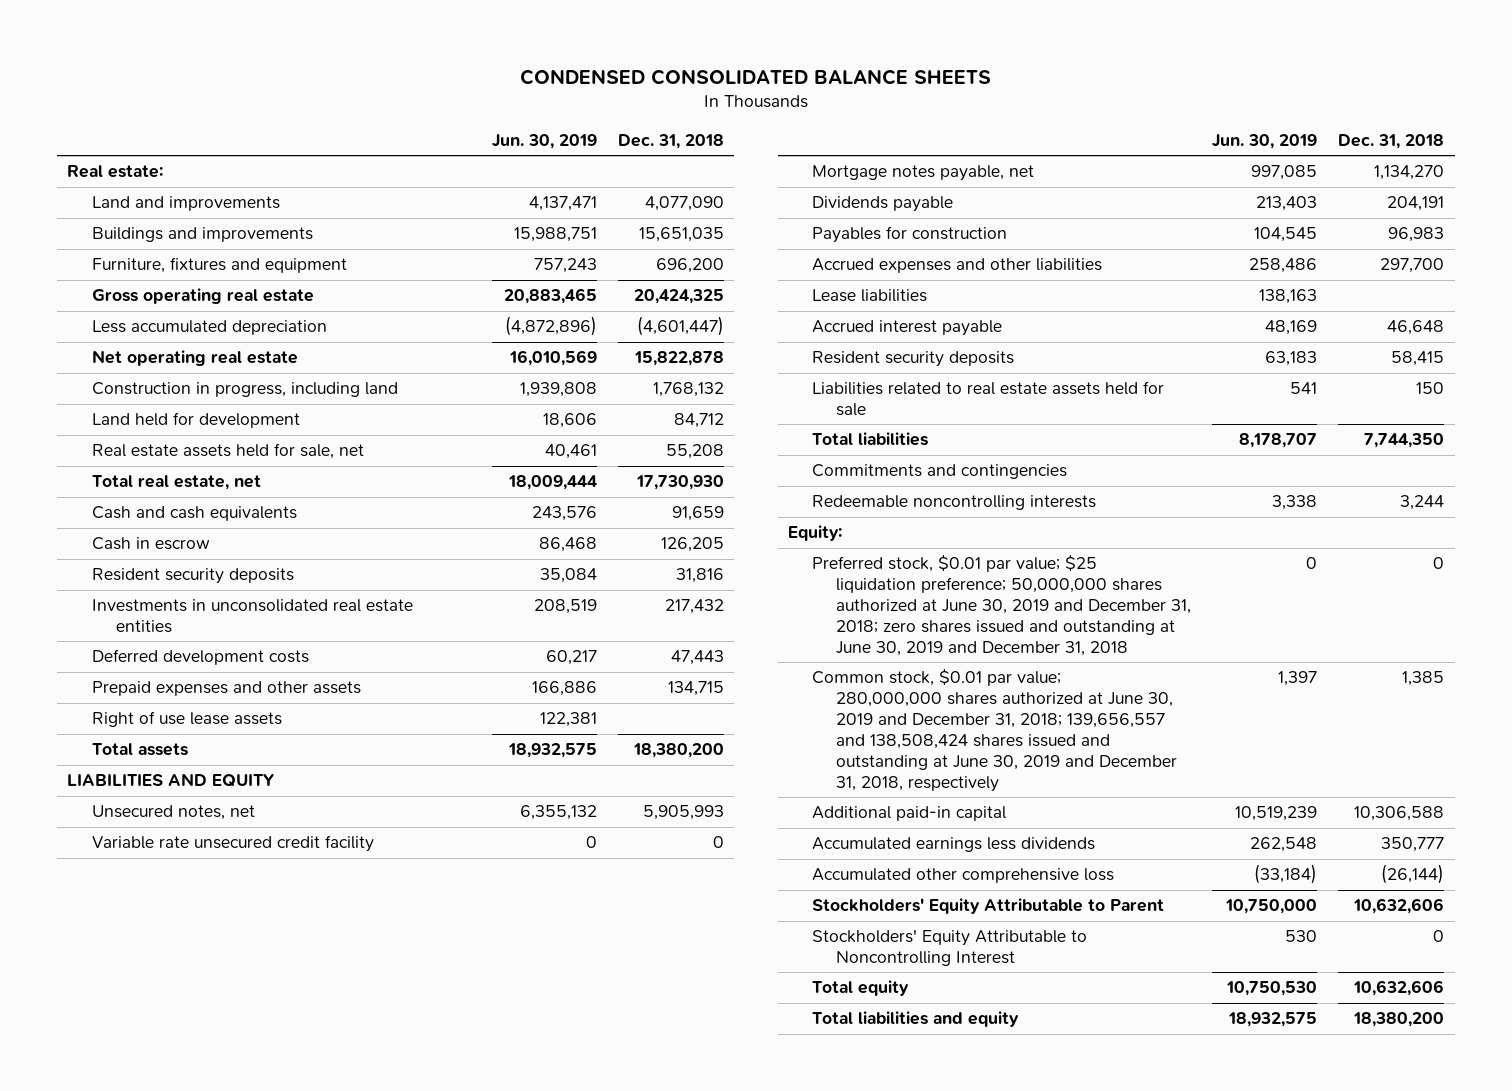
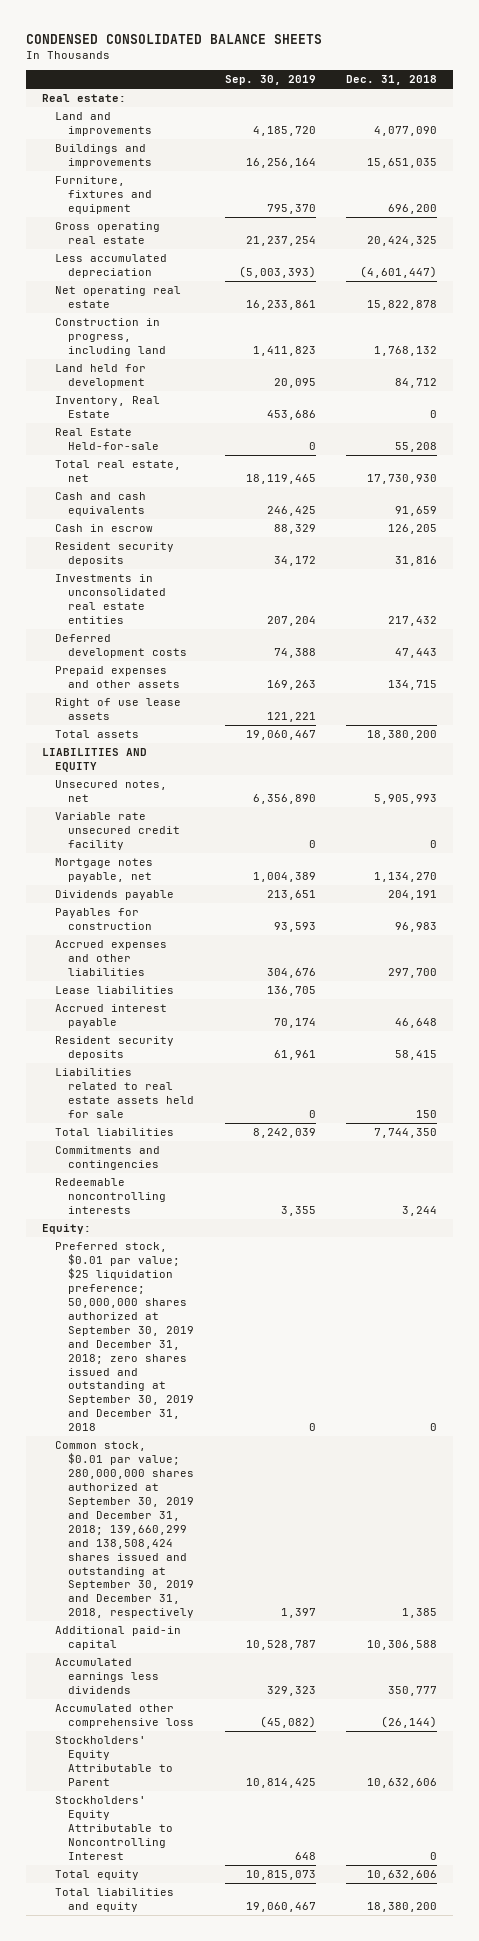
[491,133,597,149] Jun. 30, 2019 -> none
none -> [224,75,316,86] Sep. 30, 2019
none -> [54,396,160,419] Inventory, Real Estate
[91,443,364,460] Real estate assets held for sale, net -> [54,428,159,451] Real Estate Held-for-sale
[812,555,1192,656] Preferred stock, $0.01 par value; $25 liquidation preference; 50,000,000 shares authorized at June 30, 2019 and December 31, 2018; zero shares issued and outstanding at June 30, 2019 and December 31, 2018 -> [54,1242,194,1432] Preferred stock, $0.01 par value; $25 liquidation preference; 50,000,000 shares authorized at September 30, 2019 and December 31, 2018; zero shares issued and outstanding at September 30, 2019 and December 31, 2018
[812,669,1178,792] Common stock, $0.01 par value; 280,000,000 shares authorized at June 30, 2019 and December 31, 2018; 139,656,557 and 138,508,424 shares issued and outstanding at June 30, 2019 and December 31, 2018, respectively -> [54,1441,194,1619] Common stock, $0.01 par value; 280,000,000 shares authorized at September 30, 2019 and December 31, 2018; 139,660,299 and 138,508,424 shares issued and outstanding at September 30, 2019 and December 31, 2018, respectively

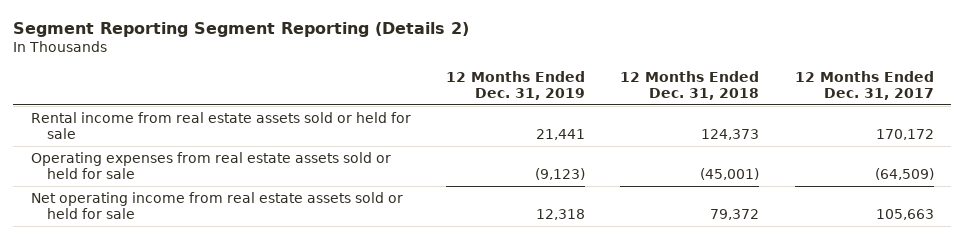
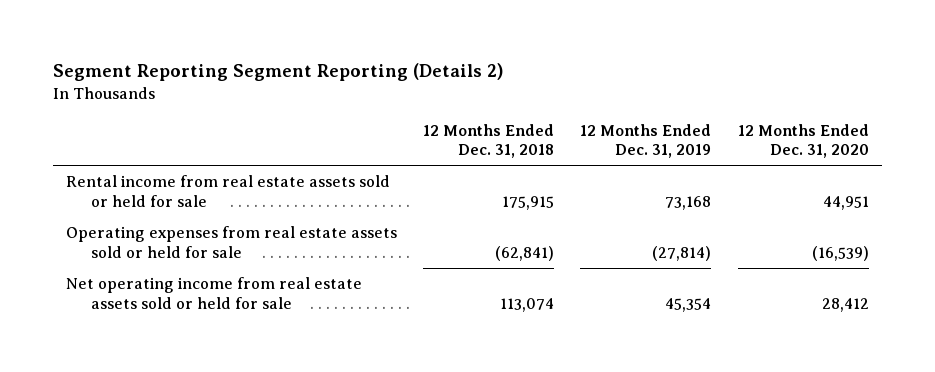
[794,70,934,100] 12 Months Ended Dec. 31, 2017 -> none
none -> [737,123,869,159] 12 Months Ended Dec. 31, 2020
[535,128,585,140] 21,441 -> [665,195,712,210] 73,168
[701,128,760,140] 124,373 -> [502,195,555,210] 175,915
[534,167,585,180] (9,123) -> [652,245,712,261] (27,814)
[700,167,760,180] (45,001) -> [495,245,555,261] (62,841)
[535,208,585,220] 12,318 -> [665,297,712,312] 45,354
[710,208,760,220] 79,372 -> [500,297,555,312] 113,074

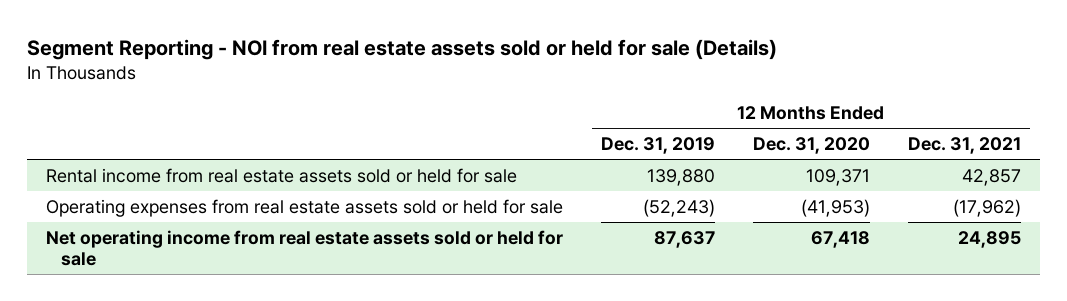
[52,63,504,82] Segment Reporting Segment Reporting (Details 2) -> [27,38,778,60] Segment Reporting - NOI from real estate assets sold or held for sale (Details)
[423,123,555,159] 12 Months Ended Dec. 31, 2018 -> none
none -> [907,137,1021,155] Dec. 31, 2021
[665,195,712,210] 73,168 -> [647,168,716,186] 139,880
[822,195,869,210] 44,951 -> [805,168,870,186] 109,371
[652,245,712,261] (27,814) -> [643,198,716,217] (52,243)
[811,245,869,261] (16,539) -> [800,198,870,217] (41,953)
[665,297,712,312] 45,354 -> [654,230,716,248] 87,637
[821,297,869,312] 28,412 -> [810,230,870,248] 67,418

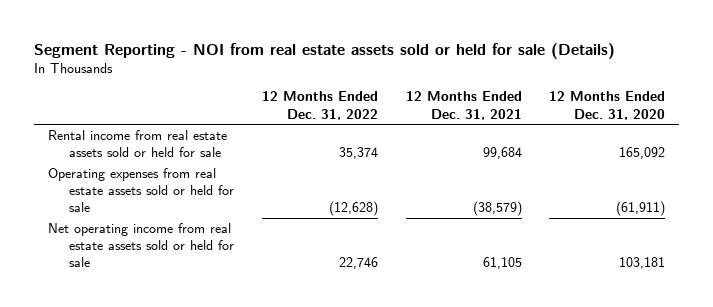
[601,137,716,155] Dec. 31, 2019 -> none
none -> [261,91,378,120] 12 Months Ended Dec. 31, 2022
[805,168,870,186] 109,371 -> [619,147,666,160] 165,092
[961,168,1021,186] 42,857 -> [482,147,522,160] 99,684
[800,198,870,217] (41,953) -> [616,201,666,217] (61,911)
[952,198,1021,217] (17,962) -> [472,201,522,217] (38,579)
[810,230,870,248] 67,418 -> [619,257,666,270] 103,181
[957,230,1021,248] 24,895 -> [482,257,522,270] 61,105

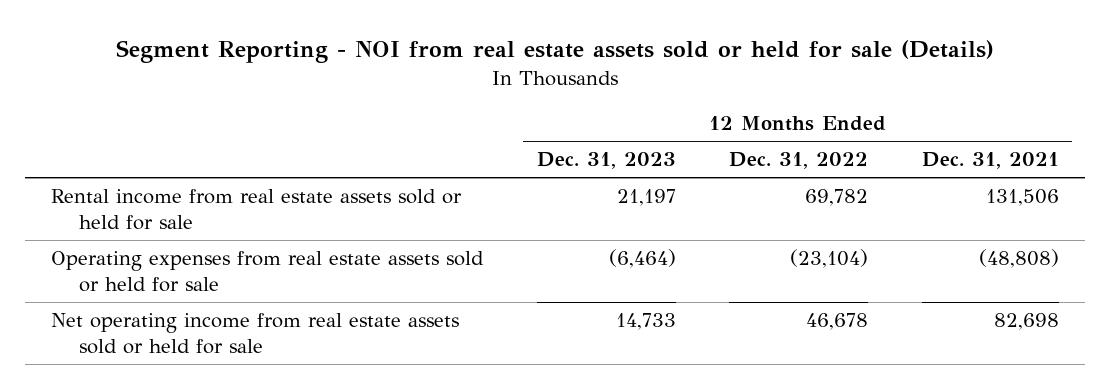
[549,91,666,120] 12 Months Ended Dec. 31, 2020 -> none
none -> [536,152,676,170] Dec. 31, 2023
[338,147,378,160] 35,374 -> [805,189,869,207] 69,782
[482,147,522,160] 99,684 -> [985,189,1059,207] 131,506
[328,201,378,217] (12,628) -> [790,249,869,269] (23,104)
[472,201,522,217] (38,579) -> [978,249,1059,269] (48,808)
[338,257,378,270] 22,746 -> [806,313,869,331] 46,678
[482,257,522,270] 61,105 -> [993,313,1059,331] 82,698

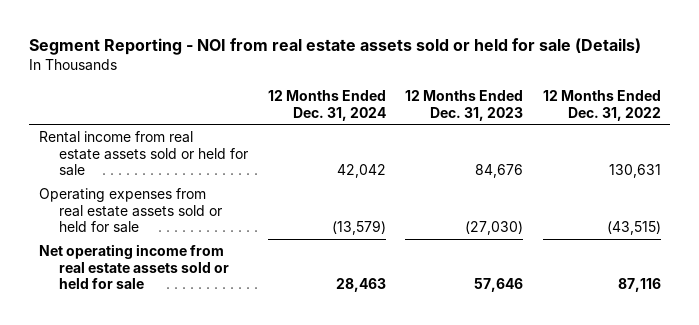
[921,152,1059,170] Dec. 31, 2021 -> none
none -> [267,90,386,121] 12 Months Ended Dec. 31, 2024
[616,189,676,207] 21,197 -> [475,164,524,179] 84,676
[805,189,869,207] 69,782 -> [608,164,661,179] 130,631
[608,249,676,269] (6,464) -> [465,221,524,236] (27,030)
[790,249,869,269] (23,104) -> [606,221,661,236] (43,515)
[615,313,676,331] 14,733 -> [474,278,524,293] 57,646
[806,313,869,331] 46,678 -> [617,278,661,293] 87,116

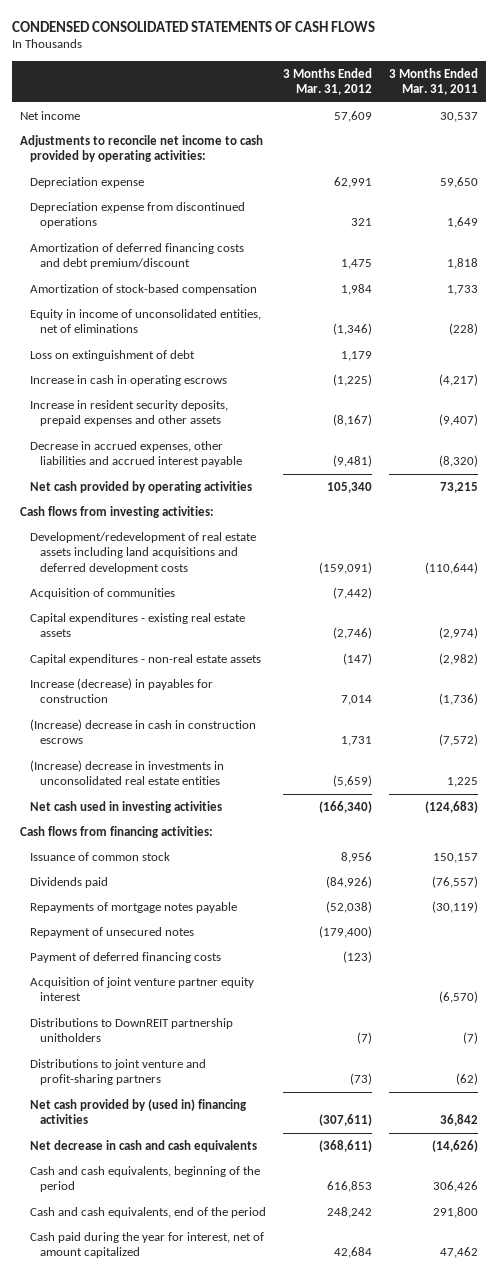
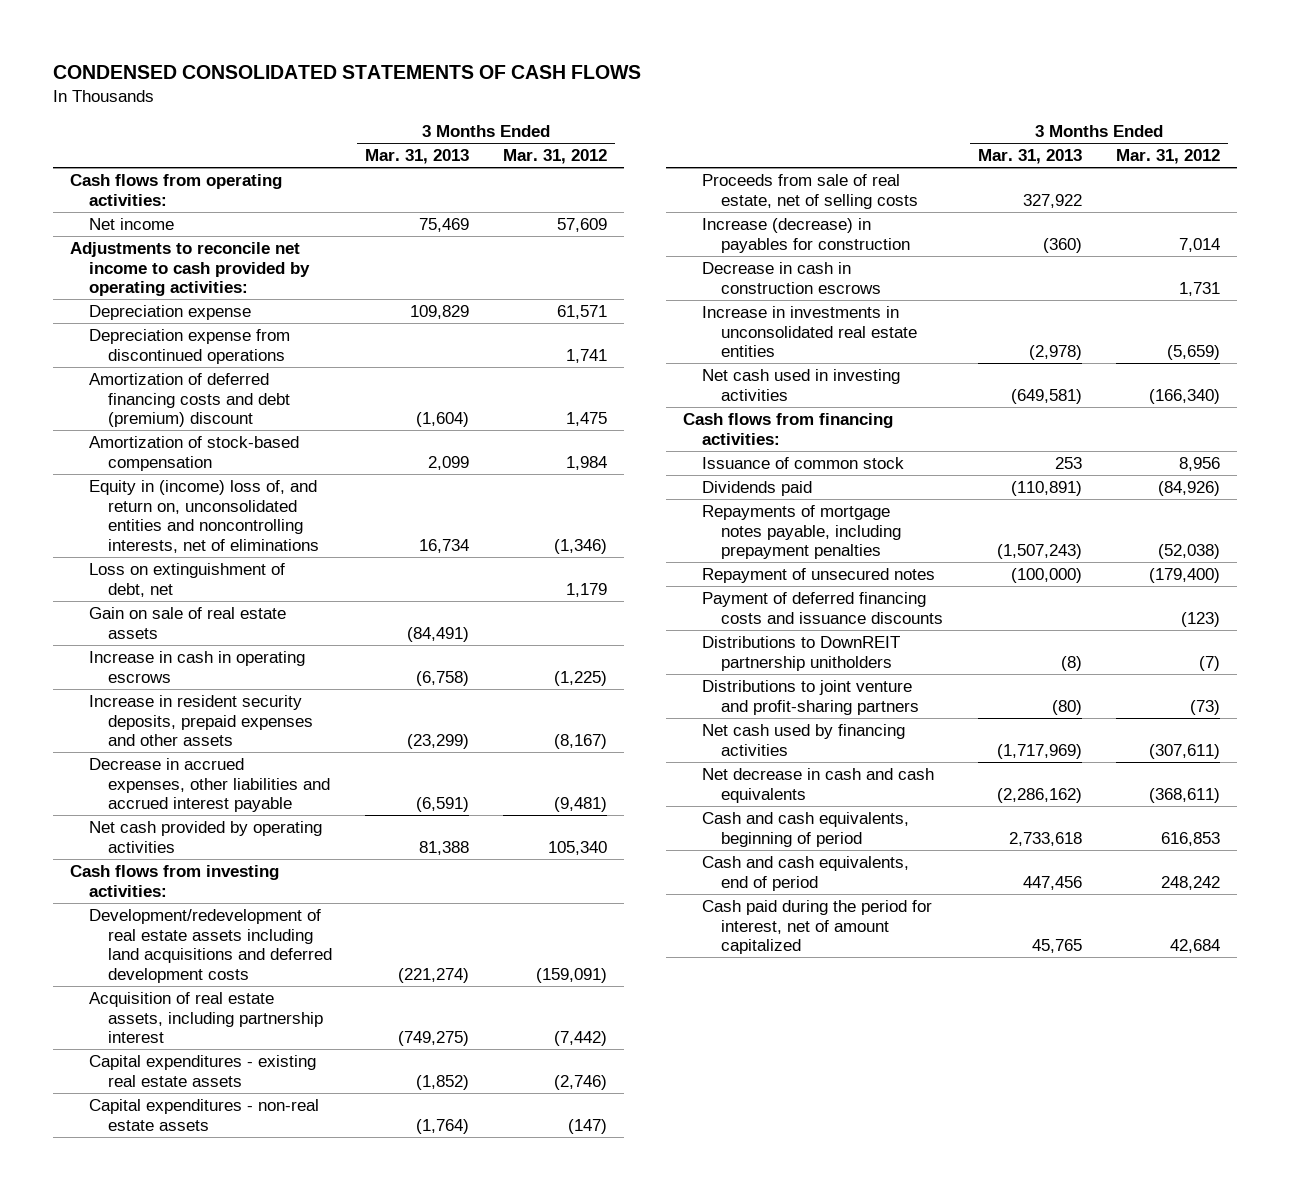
[388,67,478,96] 3 Months Ended Mar. 31, 2011 -> none
none -> [365,149,470,165] Mar. 31, 2013
none -> [69,173,282,206] Cash flows from operating activities:
[333,176,372,188] 62,991 -> [556,304,607,319] 61,571
[350,218,372,227] 321 -> [565,348,607,363] 1,741
[30,242,245,270] Amortization of deferred financing costs and debt premium/discount -> [88,372,290,428] Amortization of deferred financing costs and debt (premium) discount
[30,308,262,334] Equity in income of unconsolidated entities, net of eliminations -> [88,479,319,554] Equity in (income) loss of, and return on, unconsolidated entities and noncontrolling interests, net of eliminations
[30,349,196,361] Loss on extinguishment of debt -> [88,562,285,597] Loss on extinguishment of debt, net
none -> [88,606,286,639] Gain on sale of real estate assets
[30,587,176,599] Acquisition of communities -> [88,991,323,1044] Acquisition of real estate assets, including partnership interest
none -> [701,173,918,209] Proceeds from sale of real estate, net of selling costs
[30,718,257,745] (Increase) decrease in cash in construction escrows -> [701,261,881,294] Decrease in cash in construction escrows
[30,759,225,786] (Increase) decrease in investments in unconsolidated real estate entities -> [701,305,917,358] Increase in investments in unconsolidated real estate entities
[30,901,238,913] Repayments of mortgage notes payable -> [701,504,901,560] Repayments of mortgage notes payable, including prepayment penalties
[30,976,255,1002] Acquisition of joint venture partner equity interest -> none
[30,951,222,963] Payment of deferred financing costs -> [701,591,943,624] Payment of deferred financing costs and issuance discounts
[30,1098,248,1125] Net cash provided by (used in) financing activities -> [701,723,905,756] Net cash used by financing activities
[30,1165,261,1193] Cash and cash equivalents, beginning of the period -> [701,811,909,847] Cash and cash equivalents, beginning of period
[30,1206,267,1218] Cash and cash equivalents, end of the period -> [701,855,909,891] Cash and cash equivalents, end of period
[30,1231,265,1259] Cash paid during the year for interest, net of amount capitalized -> [701,899,932,955] Cash paid during the period for interest, net of amount capitalized

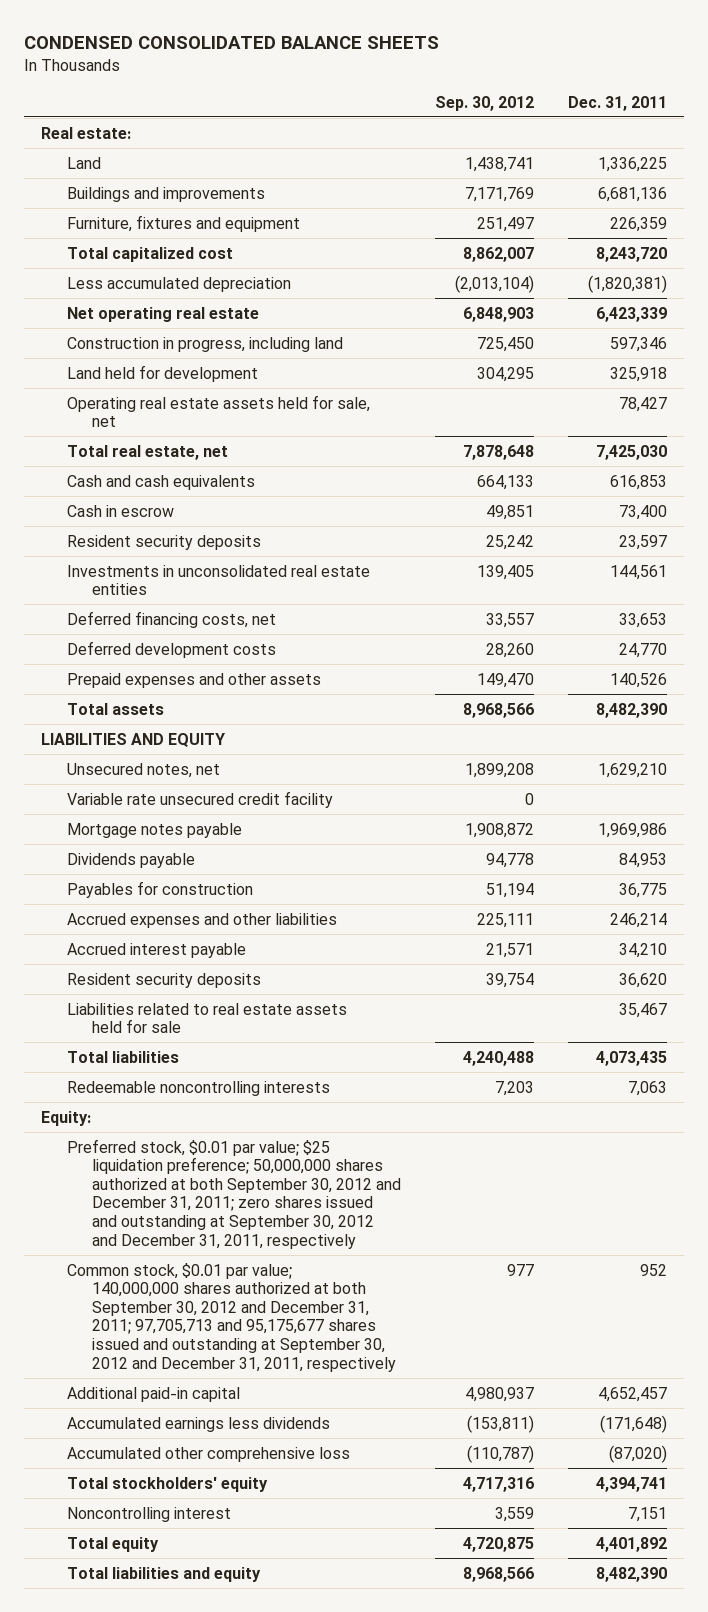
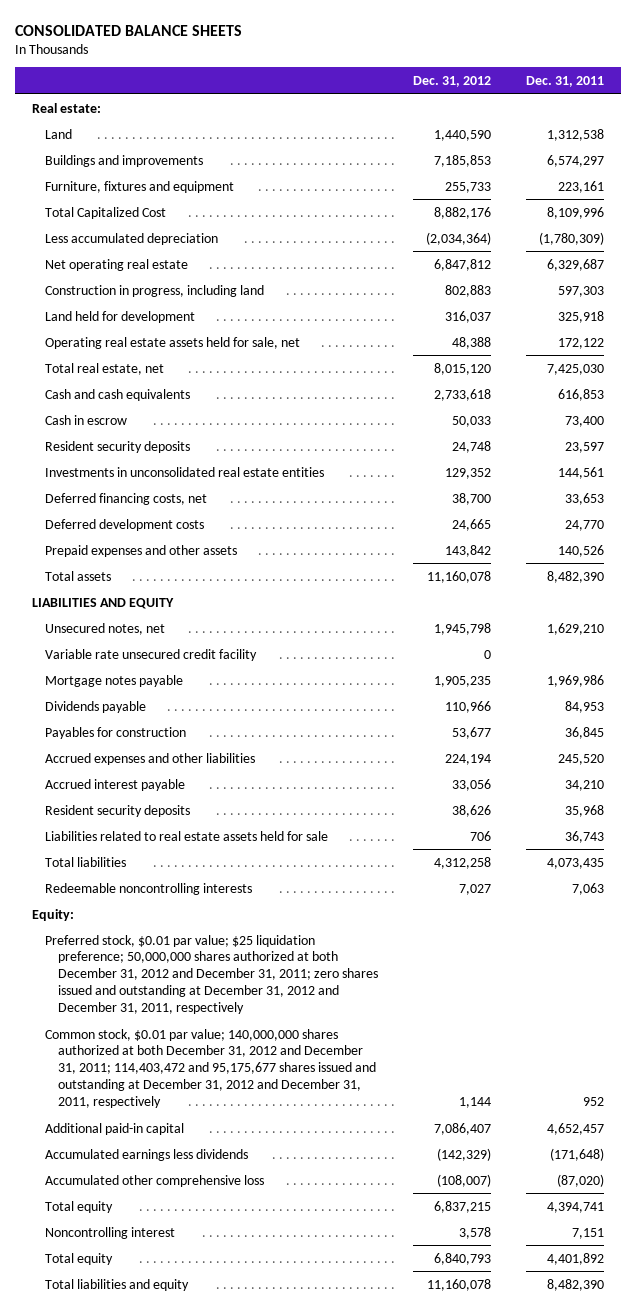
[24,36,440,50] CONDENSED CONSOLIDATED BALANCE SHEETS -> [14,24,242,36] CONSOLIDATED BALANCE SHEETS
[435,95,535,111] Sep. 30, 2012 -> none
none -> [412,76,491,88] Dec. 31, 2012
[598,156,668,172] 1,336,225 -> [546,128,604,141] 1,312,538
[598,186,668,202] 6,681,136 -> [546,154,604,167] 6,574,297
[610,216,668,232] 226,359 -> [557,180,604,193] 223,161
[66,246,233,262] Total capitalized cost -> [45,206,167,219] Total Capitalized Cost
[596,246,668,262] 8,243,720 -> [546,206,604,219] 8,109,996
[588,274,668,293] (1,820,381) -> [538,231,604,245] (1,780,309)
[596,306,668,322] 6,423,339 -> [546,258,604,271] 6,329,687
[610,336,668,352] 597,346 -> [557,285,604,297] 597,303
[619,396,668,412] 78,427 -> [557,337,604,349] 172,122
[619,882,668,898] 36,775 -> [564,726,604,739] 36,845
[610,912,668,928] 246,214 -> [557,753,604,765] 245,520
[619,972,668,988] 36,620 -> [564,804,604,817] 35,968
[619,1002,668,1018] 35,467 -> [564,830,604,843] 36,743
[66,1138,402,1249] Preferred stock, $0.01 par value; $25 liquidation preference; 50,000,000 shares authorized at both September 30, 2012 and December 31, 2011; zero shares issued and outstanding at September 30, 2012 and December 31, 2011, respectively -> [45,934,378,1015] Preferred stock, $0.01 par value; $25 liquidation preference; 50,000,000 shares authorized at both December 31, 2012 and December 31, 2011; zero shares issued and outstanding at December 31, 2012 and December 31, 2011, respectively
[66,1262,397,1372] Common stock, $0.01 par value; 140,000,000 shares authorized at both September 30, 2012 and December 31, 2011; 97,705,713 and 95,175,677 shares issued and outstanding at September 30, 2012 and December 31, 2011, respectively -> [45,1028,376,1109] Common stock, $0.01 par value; 140,000,000 shares authorized at both December 31, 2012 and December 31, 2011; 114,403,472 and 95,175,677 shares issued and outstanding at December 31, 2012 and December 31, 2011, respectively
[66,1476,268,1492] Total stockholders' equity -> [45,1200,114,1213] Total equity

